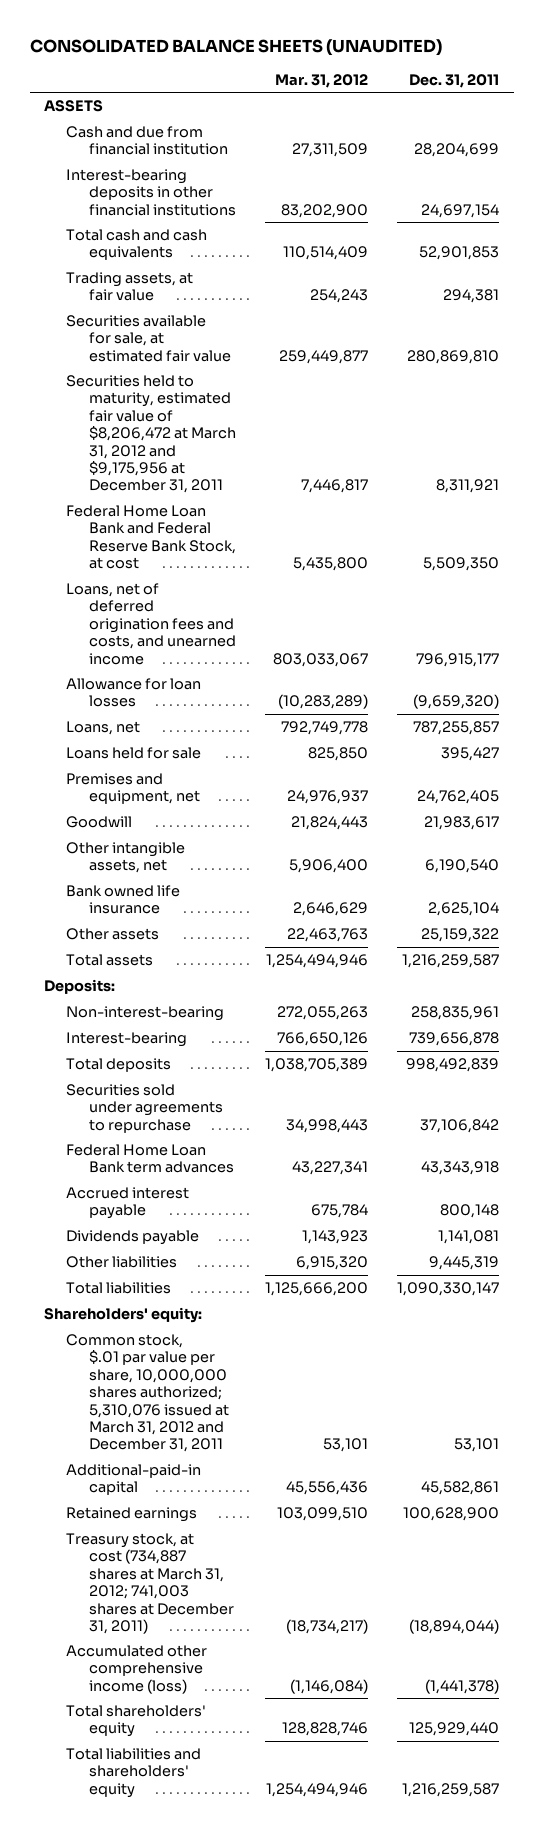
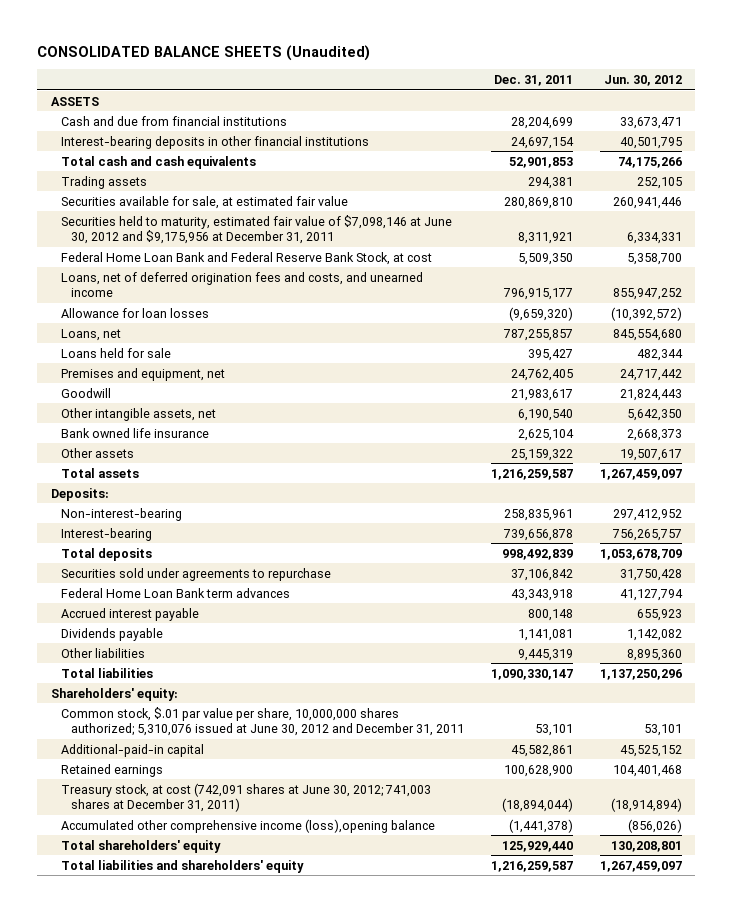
[29,39,442,57] CONSOLIDATED BALANCE SHEETS (UNAUDITED) -> [37,44,371,61] CONSOLIDATED BALANCE SHEETS (Unaudited)
[274,73,368,88] Mar. 31, 2012 -> none
none -> [603,75,682,87] Jun. 30, 2012
[66,126,228,156] Cash and due from financial institution -> [60,115,287,126] Cash and due from financial institutions
[66,272,194,302] Trading assets, at fair value -> [60,175,147,189] Trading assets
[66,375,236,494] Securities held to maturity, estimated fair value of $8,206,472 at March 31, 2012 and $9,175,956 at December 31, 2011 -> [60,214,452,245] Securities held to maturity, estimated fair value of $7,098,146 at June 30, 2012 and $9,175,956 at December 31, 2011
[66,1334,229,1453] Common stock, $.01 par value per share, 10,000,000 shares authorized; 5,310,076 issued at March 31, 2012 and December 31, 2011 -> [60,706,465,737] Common stock, $.01 par value per share, 10,000,000 shares authorized; 5,310,076 issued at June 30, 2012 and December 31, 2011
[66,1533,234,1634] Treasury stock, at cost (734,887 shares at March 31, 2012; 741,003 shares at December 31, 2011) -> [60,782,431,813] Treasury stock, at cost (742,091 shares at June 30, 2012; 741,003 shares at December 31, 2011)
[66,1645,208,1694] Accumulated other comprehensive income (loss) -> [60,818,435,833] Accumulated other comprehensive income (loss),opening balance

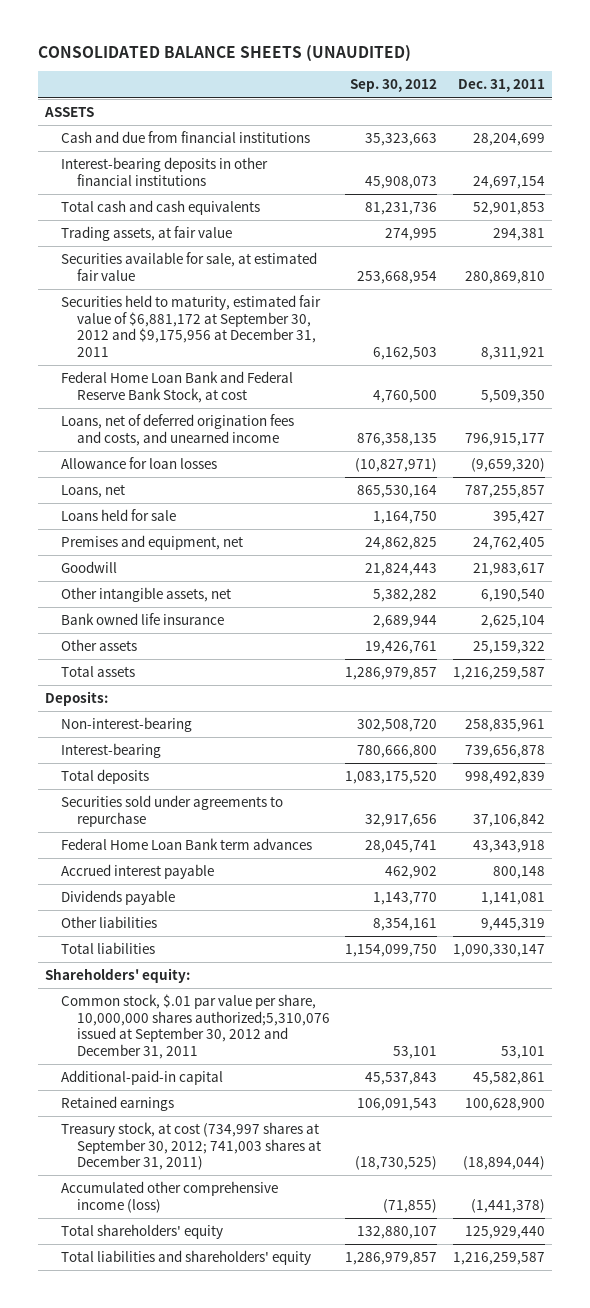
[37,44,371,61] CONSOLIDATED BALANCE SHEETS (Unaudited) -> [37,45,411,63] CONSOLIDATED BALANCE SHEETS (UNAUDITED)
[603,75,682,87] Jun. 30, 2012 -> none
none -> [350,79,438,93] Sep. 30, 2012
[60,175,147,189] Trading assets -> [61,225,233,241] Trading assets, at fair value
[60,214,452,245] Securities held to maturity, estimated fair value of $7,098,146 at June 30, 2012 and $9,175,956 at December 31, 2011 -> [61,294,322,357] Securities held to maturity, estimated fair value of $6,881,172 at September 30, 2012 and $9,175,956 at December 31, 2011
[60,706,465,737] Common stock, $.01 par value per share, 10,000,000 shares authorized; 5,310,076 issued at June 30, 2012 and December 31, 2011 -> [61,993,331,1059] Common stock, $.01 par value per share, 10,000,000 shares authorized;5,310,076 issued at September 30, 2012 and December 31, 2011
[60,782,431,813] Treasury stock, at cost (742,091 shares at June 30, 2012; 741,003 shares at December 31, 2011) -> [61,1121,322,1171] Treasury stock, at cost (734,997 shares at September 30, 2012; 741,003 shares at December 31, 2011)
[60,818,435,833] Accumulated other comprehensive income (loss),opening balance -> [61,1180,279,1213] Accumulated other comprehensive income (loss)

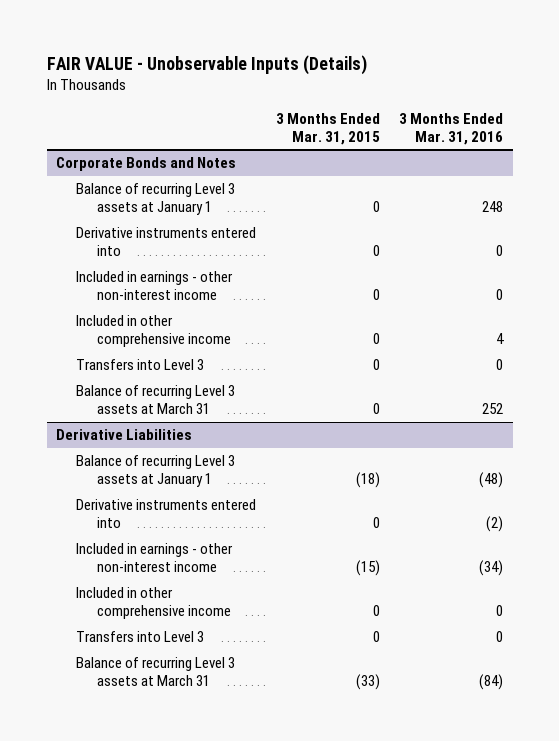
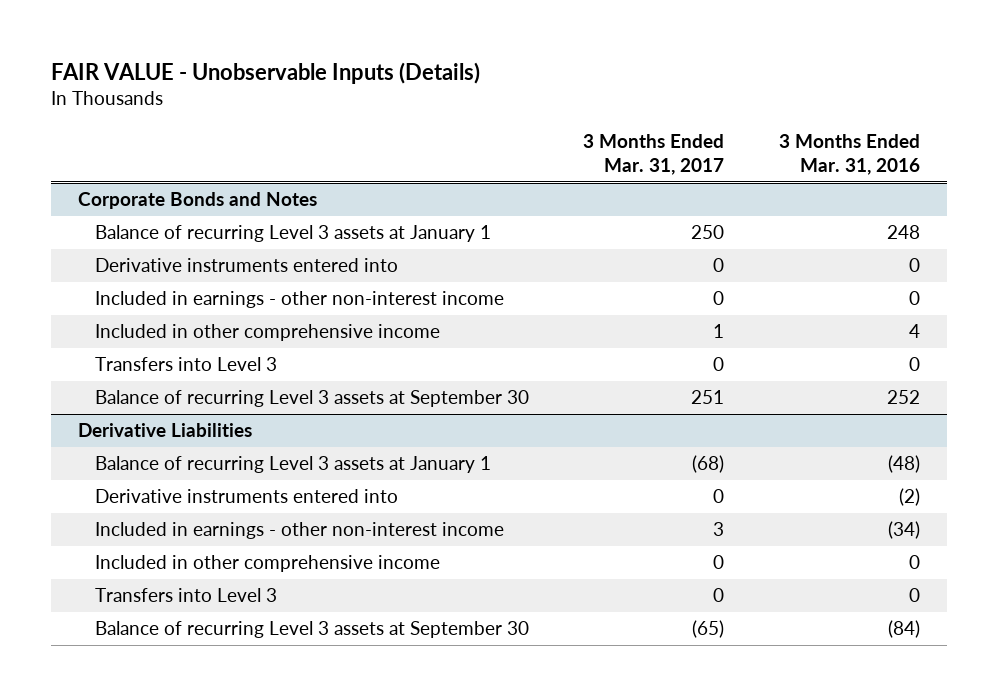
[275,112,380,145] 3 Months Ended Mar. 31, 2015 -> none
none -> [583,133,725,175] 3 Months Ended Mar. 31, 2017
[76,385,236,415] Balance of recurring Level 3 assets at March 31 -> [94,390,529,408] Balance of recurring Level 3 assets at September 30
[76,657,236,687] Balance of recurring Level 3 assets at March 31 -> [94,621,529,639] Balance of recurring Level 3 assets at September 30

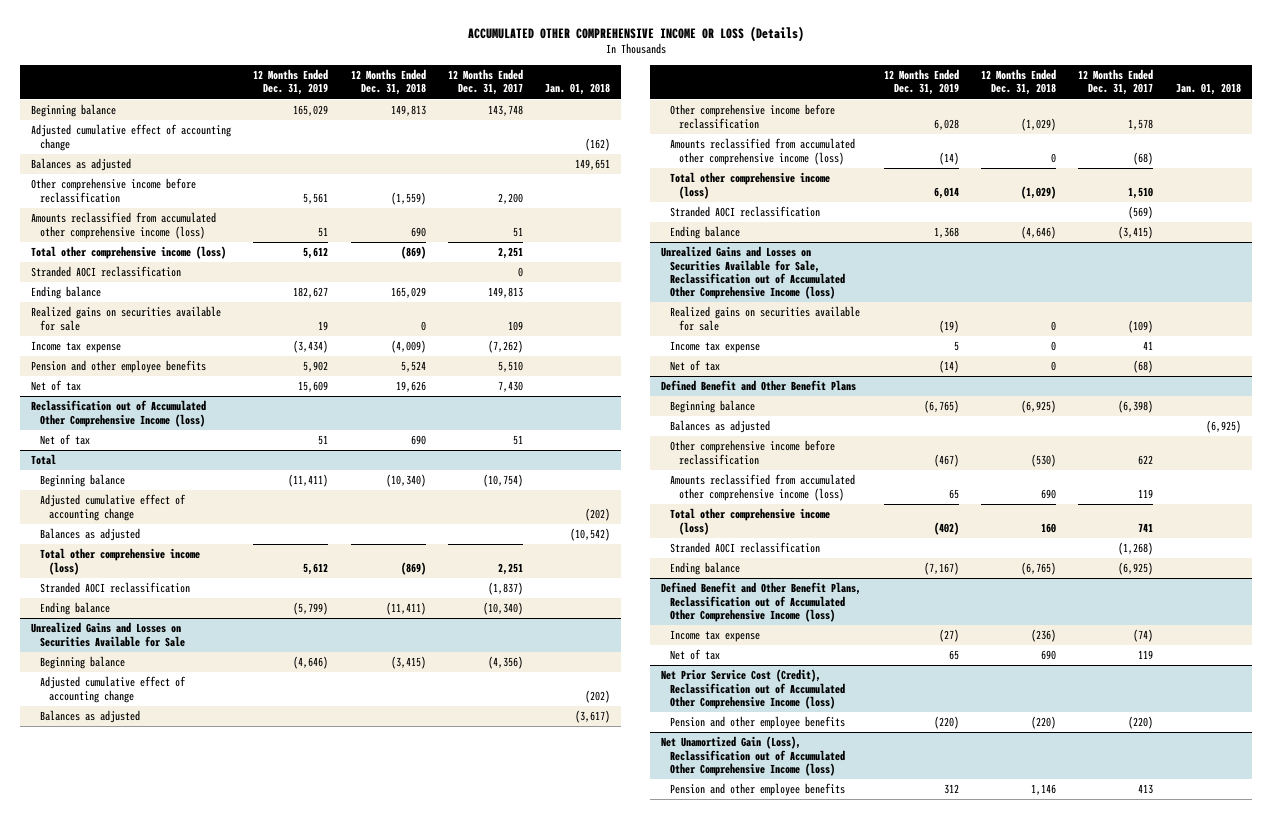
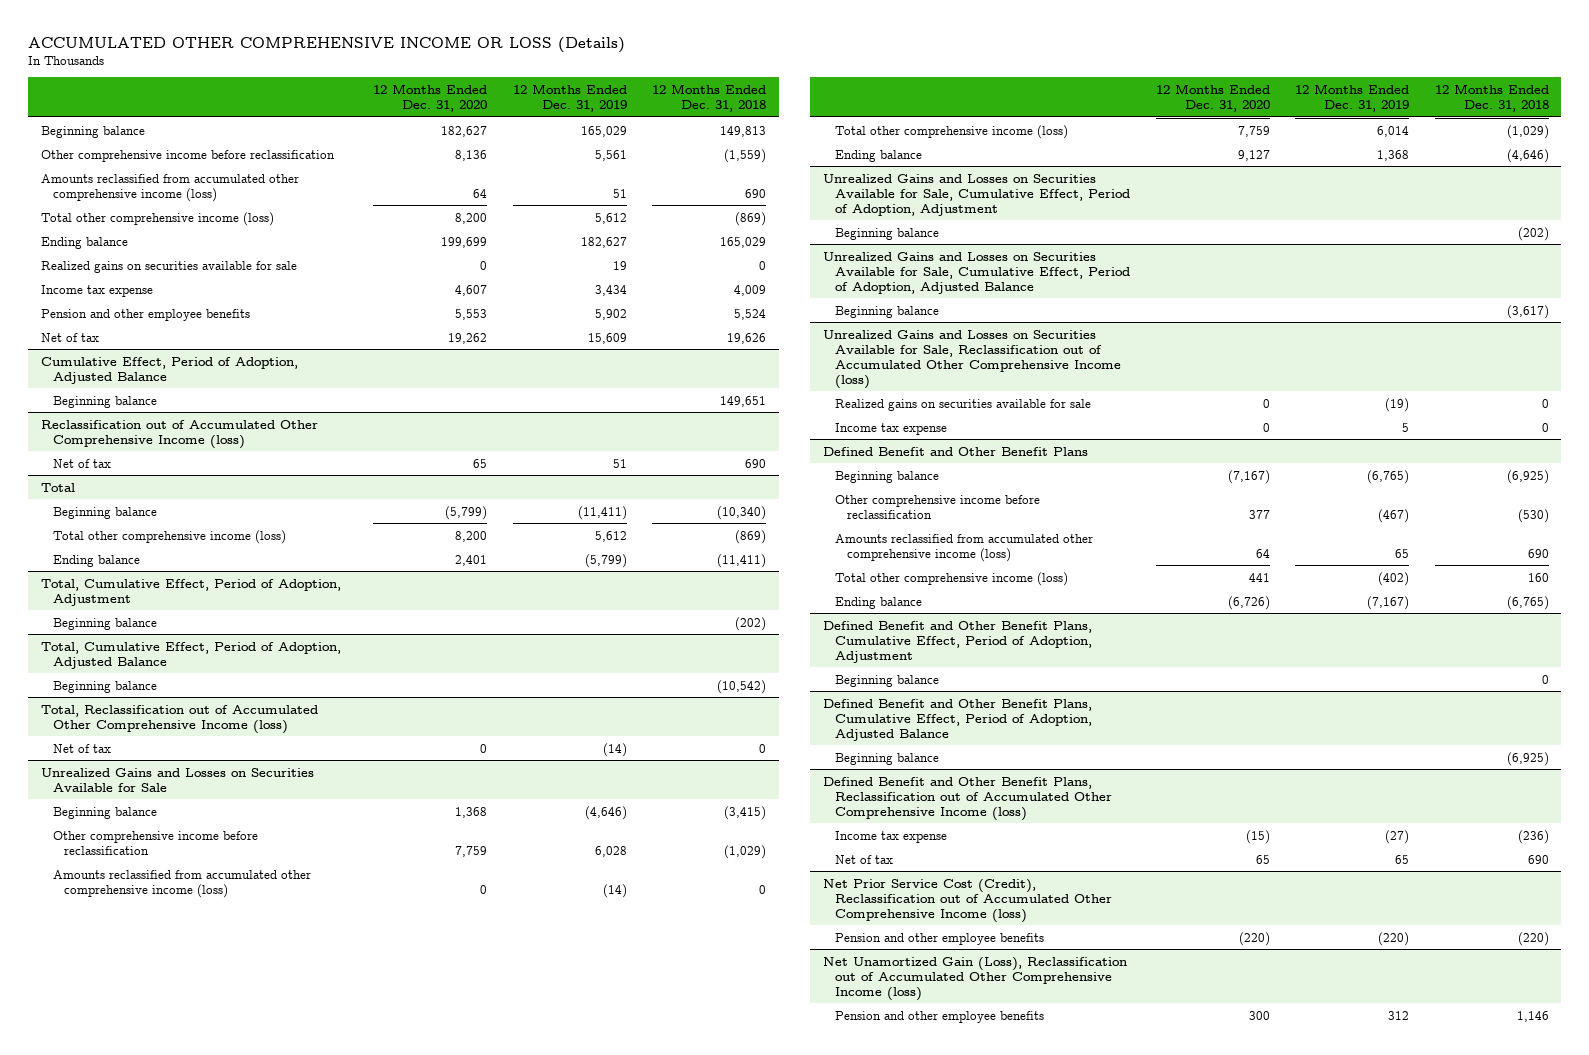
[447,69,523,96] 12 Months Ended Dec. 31, 2017 -> none
[545,83,611,96] Jan. 01, 2018 -> none
none -> [373,83,488,112] 12 Months Ended Dec. 31, 2020
[30,124,231,151] Adjusted cumulative effect of accounting change -> none
[30,158,131,172] Balances as adjusted -> none
[30,266,181,278] Stranded AOCI reclassification -> none
[293,340,329,354] (3,434) -> [594,284,627,296] 3,434
[390,340,426,354] (4,009) -> [734,284,767,296] 4,009
none -> [40,356,298,384] Cumulative Effect, Period of Adoption, Adjusted Balance
none -> [52,395,157,408] Beginning balance
[39,494,186,521] Adjusted cumulative effect of accounting change -> none
[39,528,140,542] Balances as adjusted -> none
[39,582,190,594] Stranded AOCI reclassification -> none
none -> [40,578,341,606] Total, Cumulative Effect, Period of Adoption, Adjustment
none -> [52,617,157,630] Beginning balance
none -> [40,641,341,669] Total, Cumulative Effect, Period of Adoption, Adjusted Balance
none -> [52,680,157,693] Beginning balance
none -> [40,704,318,734] Total, Reclassification out of Accumulated Other Comprehensive Income (loss)
none -> [52,743,111,753] Net of tax
[39,676,186,703] Adjusted cumulative effect of accounting change -> none
[39,710,140,724] Balances as adjusted -> none
[670,206,821,218] Stranded AOCI reclassification -> none
none -> [823,173,1131,216] Unrealized Gains and Losses on Securities Available for Sale, Cumulative Effect, Period of Adoption, Adjustment
none -> [835,227,940,240] Beginning balance
none -> [823,251,1131,294] Unrealized Gains and Losses on Securities Available for Sale, Cumulative Effect, Period of Adoption, Adjusted Balance
none -> [835,305,940,318] Beginning balance
[670,360,721,372] Net of tax -> none
[670,420,771,434] Balances as adjusted -> none
[670,542,821,554] Stranded AOCI reclassification -> none
none -> [823,620,1093,663] Defined Benefit and Other Benefit Plans, Cumulative Effect, Period of Adoption, Adjustment
none -> [835,674,940,687] Beginning balance
none -> [823,698,1093,741] Defined Benefit and Other Benefit Plans, Cumulative Effect, Period of Adoption, Adjusted Balance
none -> [835,752,940,765] Beginning balance

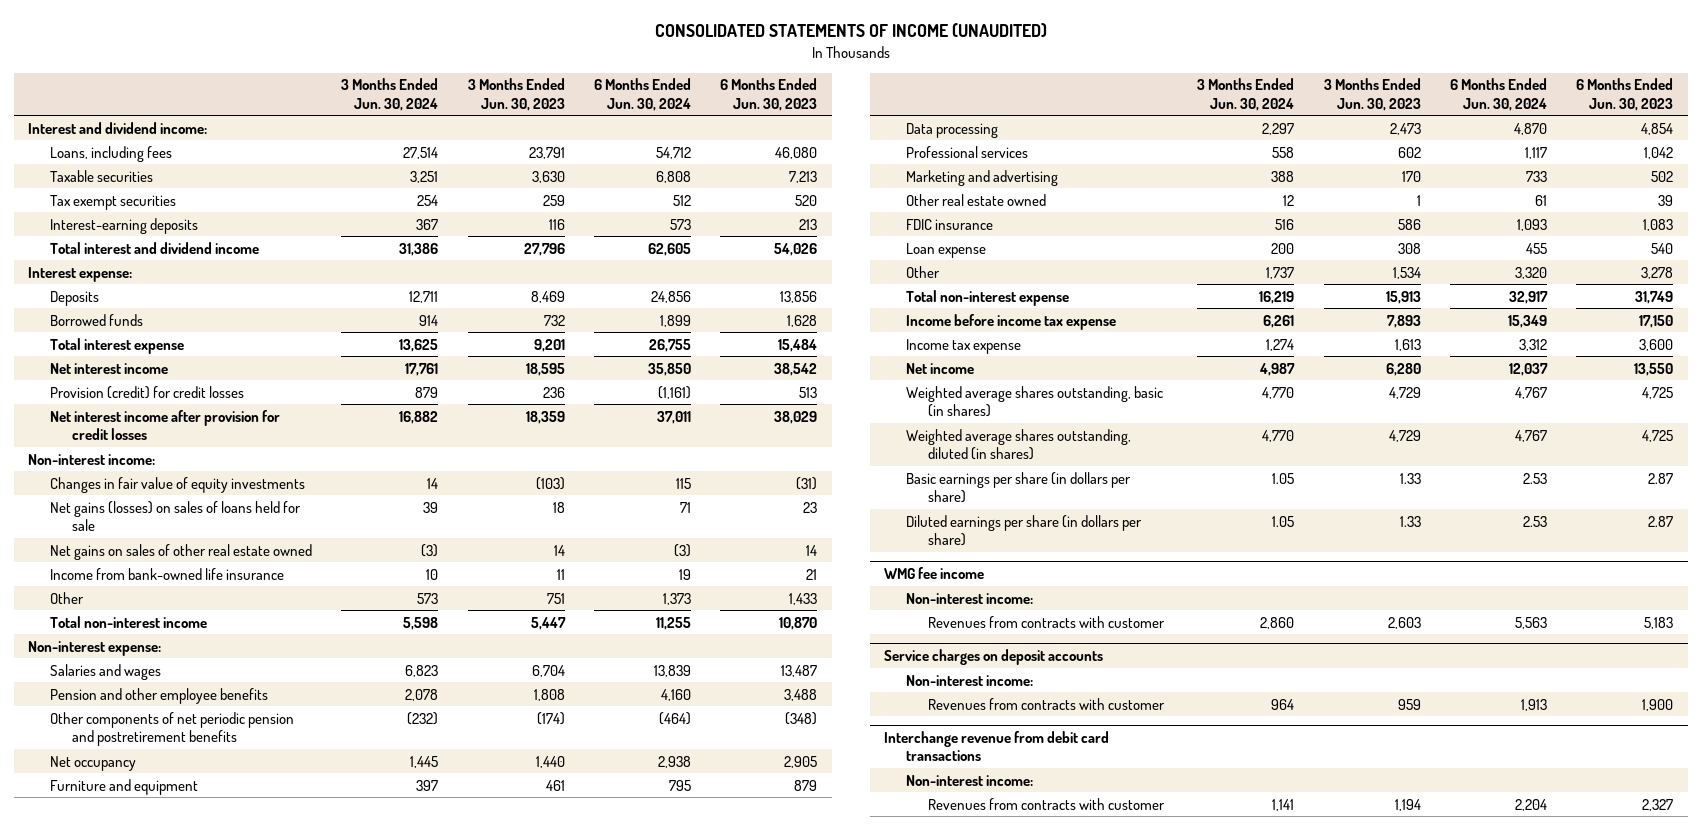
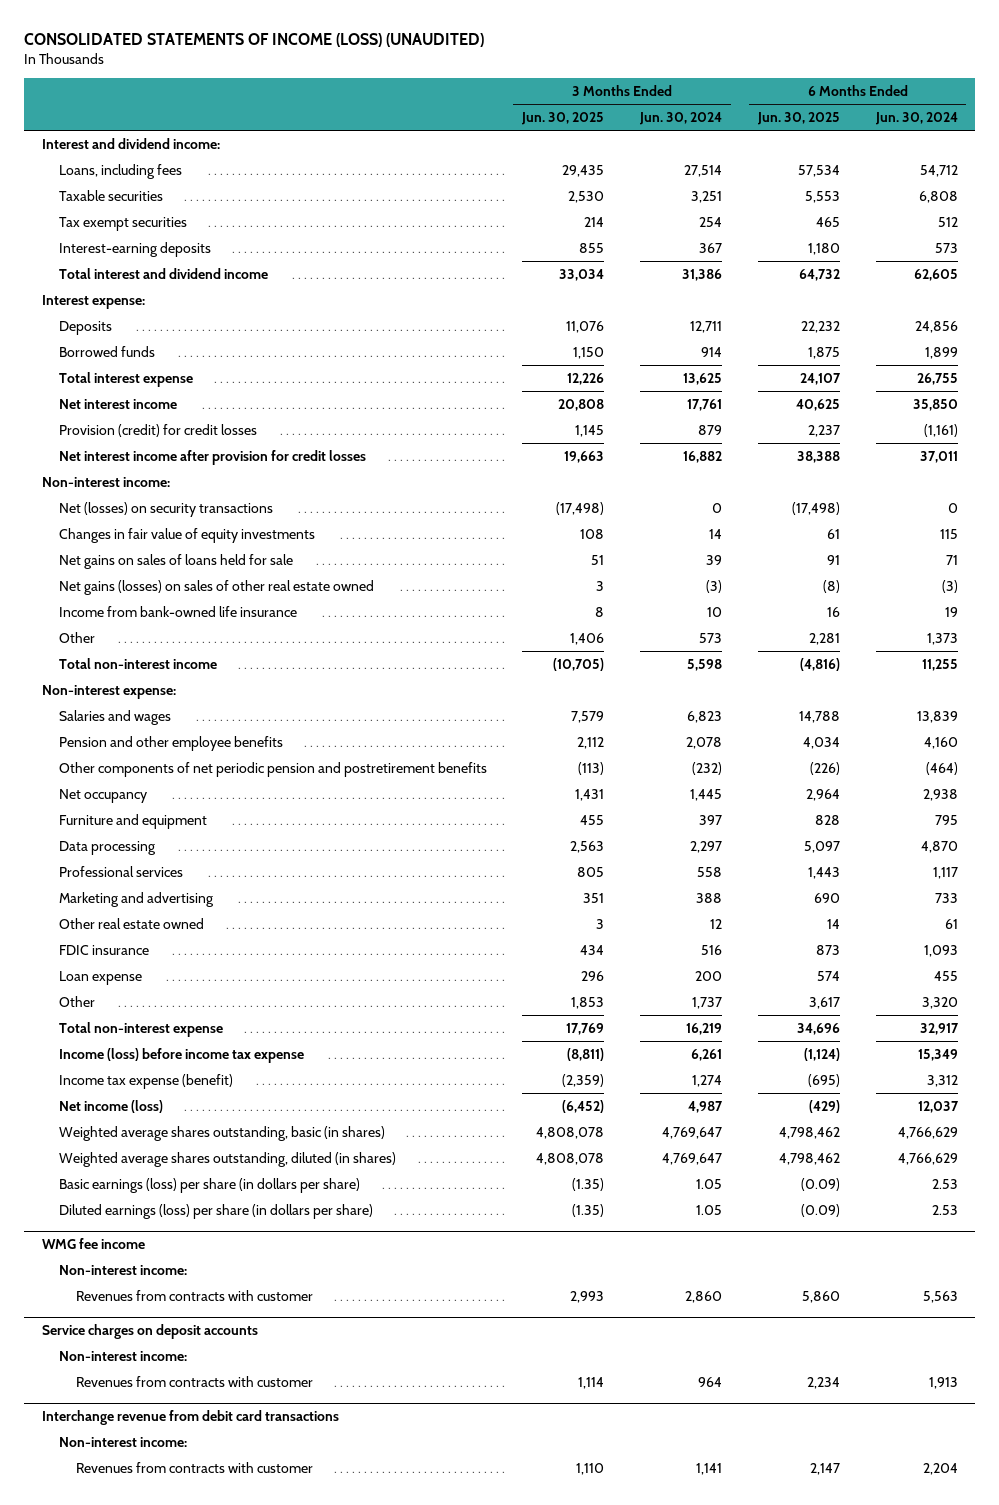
[654,23,1047,38] CONSOLIDATED STATEMENTS OF INCOME (UNAUDITED) -> [23,33,484,48] CONSOLIDATED STATEMENTS OF INCOME (LOSS) (UNAUDITED)
[467,78,565,111] 3 Months Ended Jun. 30, 2023 -> none
[720,78,818,111] 6 Months Ended Jun. 30, 2023 -> none
none -> [521,112,605,126] Jun. 30, 2025
none -> [756,112,840,126] Jun. 30, 2025
none -> [58,501,273,517] Net (losses) on security transactions
[50,500,302,532] Net gains (losses) on sales of loans held for sale -> [58,553,293,569] Net gains on sales of loans held for sale
[50,543,313,560] Net gains on sales of other real estate owned -> [58,579,374,595] Net gains (losses) on sales of other real estate owned
[905,313,1116,330] Income before income tax expense -> [58,1047,304,1063] Income (loss) before income tax expense
[905,338,1021,354] Income tax expense -> [58,1073,233,1089] Income tax expense (benefit)
[905,362,974,374] Net income -> [58,1099,163,1113] Net income (loss)
[1262,386,1295,399] 4,770 -> [662,1126,723,1139] 4,769,647
[1514,386,1547,399] 4,767 -> [897,1126,958,1139] 4,766,629
[1262,429,1295,442] 4,770 -> [662,1152,723,1165] 4,769,647
[1514,429,1547,442] 4,767 -> [897,1152,958,1165] 4,766,629
[905,471,1131,504] Basic earnings per share (in dollars per share) -> [58,1177,360,1193] Basic earnings (loss) per share (in dollars per share)
[905,514,1142,547] Diluted earnings per share (in dollars per share) -> [58,1203,373,1219] Diluted earnings (loss) per share (in dollars per share)

